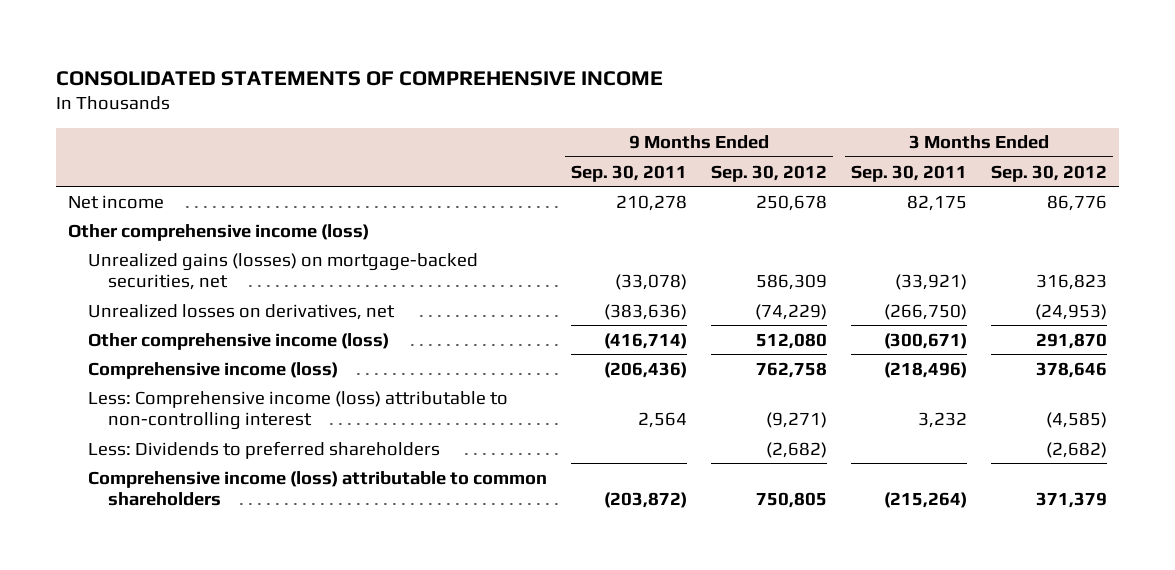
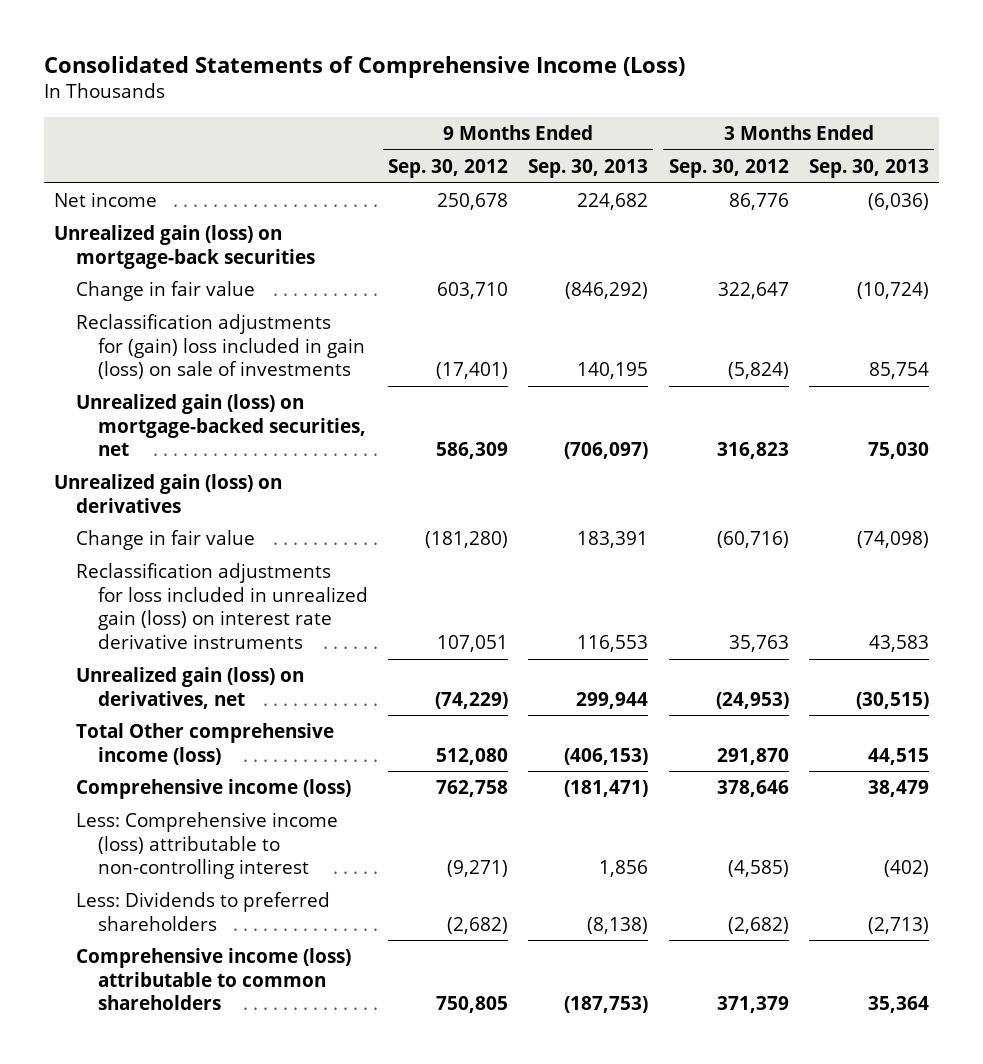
[56,70,664,86] CONSOLIDATED STATEMENTS OF COMPREHENSIVE INCOME -> [44,56,686,79] Consolidated Statements of Comprehensive Income (Loss)
[570,164,687,182] Sep. 30, 2011 -> none
[851,164,968,182] Sep. 30, 2011 -> none
none -> [528,158,649,178] Sep. 30, 2013
none -> [808,158,929,178] Sep. 30, 2013
[68,223,370,241] Other comprehensive income (loss) -> none
none -> [54,225,316,269] Unrealized gain (loss) on mortgage-back securities
none -> [76,281,256,302] Change in fair value
none -> [76,314,366,380] Reclassification adjustments for (gain) loss included in gain (loss) on sale of investments
[87,252,478,291] Unrealized gains (losses) on mortgage-backed securities, net -> [76,394,367,457] Unrealized gain (loss) on mortgage-backed securities, net
none -> [54,474,283,513] Unrealized gain (loss) on derivatives
none -> [76,530,256,551] Change in fair value
none -> [76,563,369,649] Reclassification adjustments for loss included in unrealized gain (loss) on interest rate derivative instruments
[87,303,395,320] Unrealized losses on derivatives, net -> [76,667,305,709] Unrealized gain (loss) on derivatives, net
[87,332,389,350] Other comprehensive income (loss) -> [76,723,335,765] Total Other comprehensive income (loss)

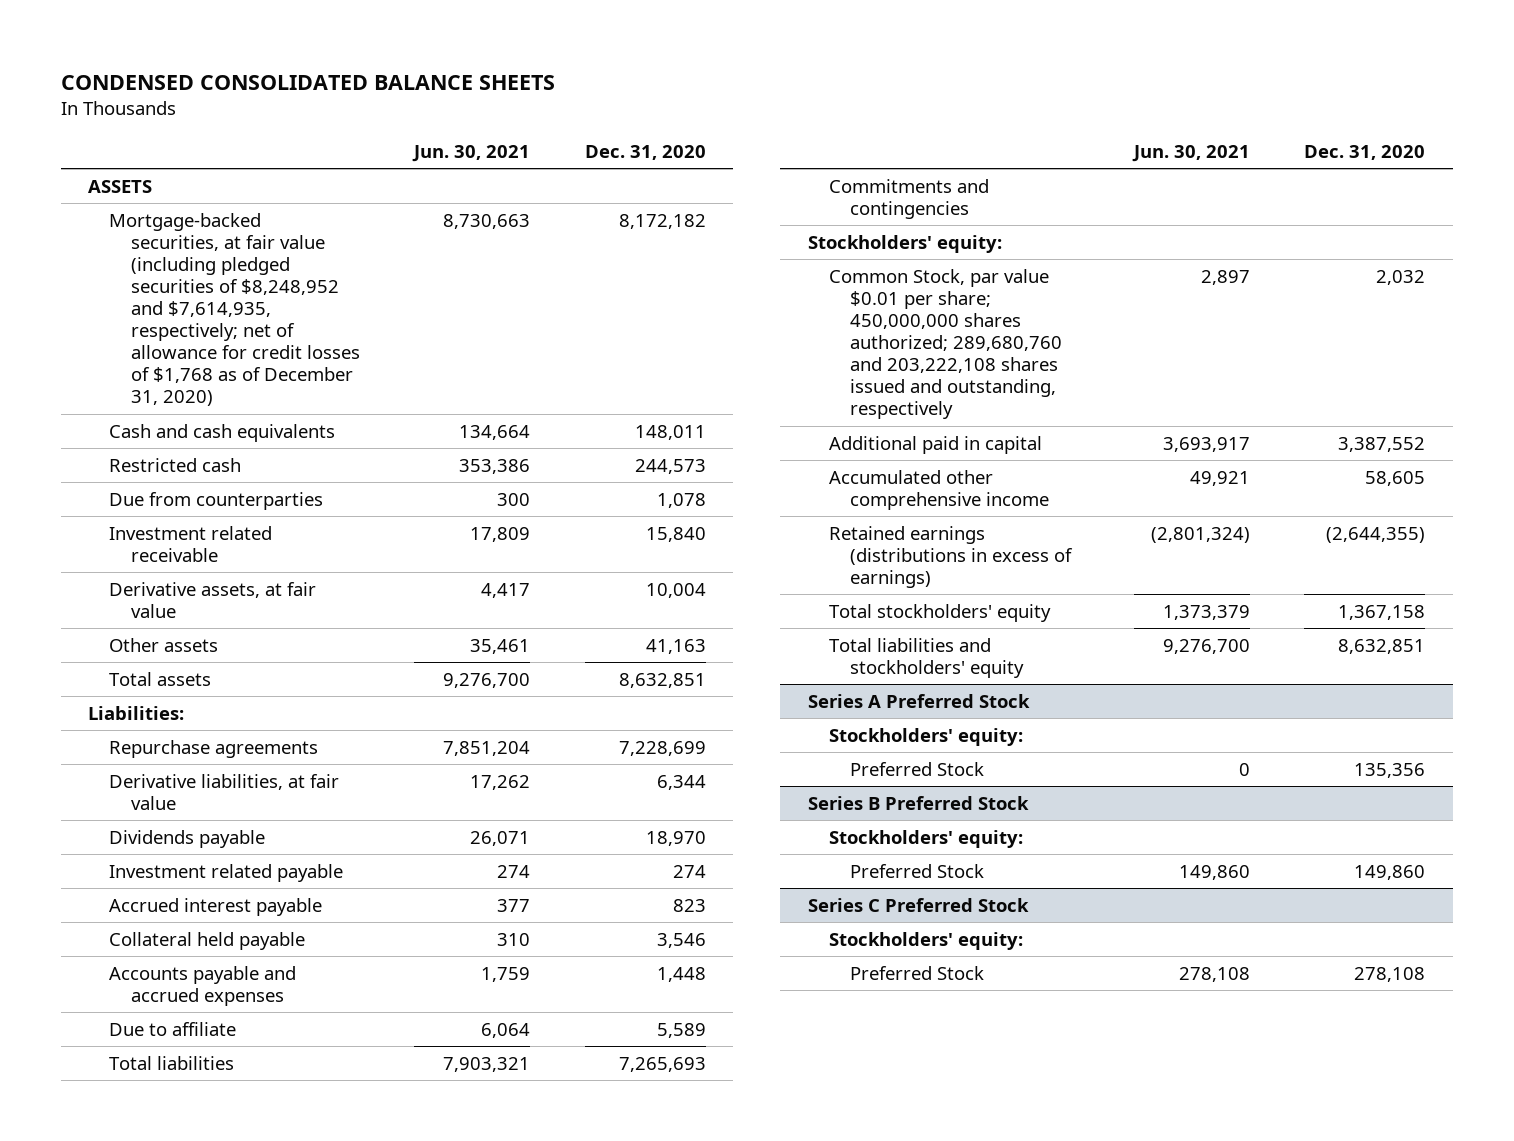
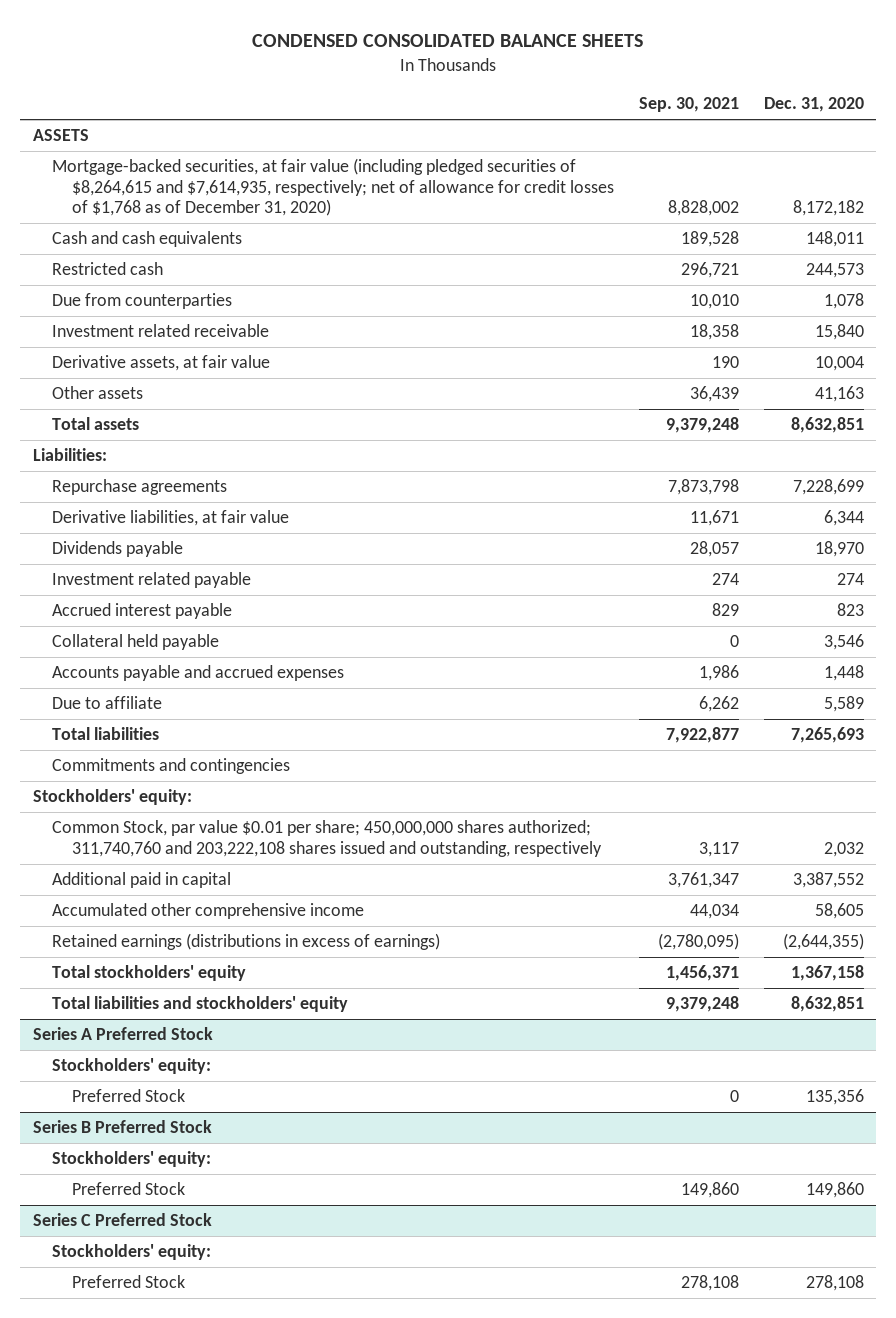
[412,144,531,162] Jun. 30, 2021 -> none
none -> [638,97,739,113] Sep. 30, 2021
[109,212,360,407] Mortgage-backed securities, at fair value (including pledged securities of $8,248,952 and $7,614,935, respectively; net of allowance for credit losses of $1,768 as of December 31, 2020) -> [52,158,614,216] Mortgage-backed securities, at fair value (including pledged securities of $8,264,615 and $7,614,935, respectively; net of allowance for credit losses of $1,768 as of December 31, 2020)
[828,268,1062,420] Common Stock, par value $0.01 per share; 450,000,000 shares authorized; 289,680,760 and 203,222,108 shares issued and outstanding, respectively -> [52,820,602,857] Common Stock, par value $0.01 per share; 450,000,000 shares authorized; 311,740,760 and 203,222,108 shares issued and outstanding, respectively

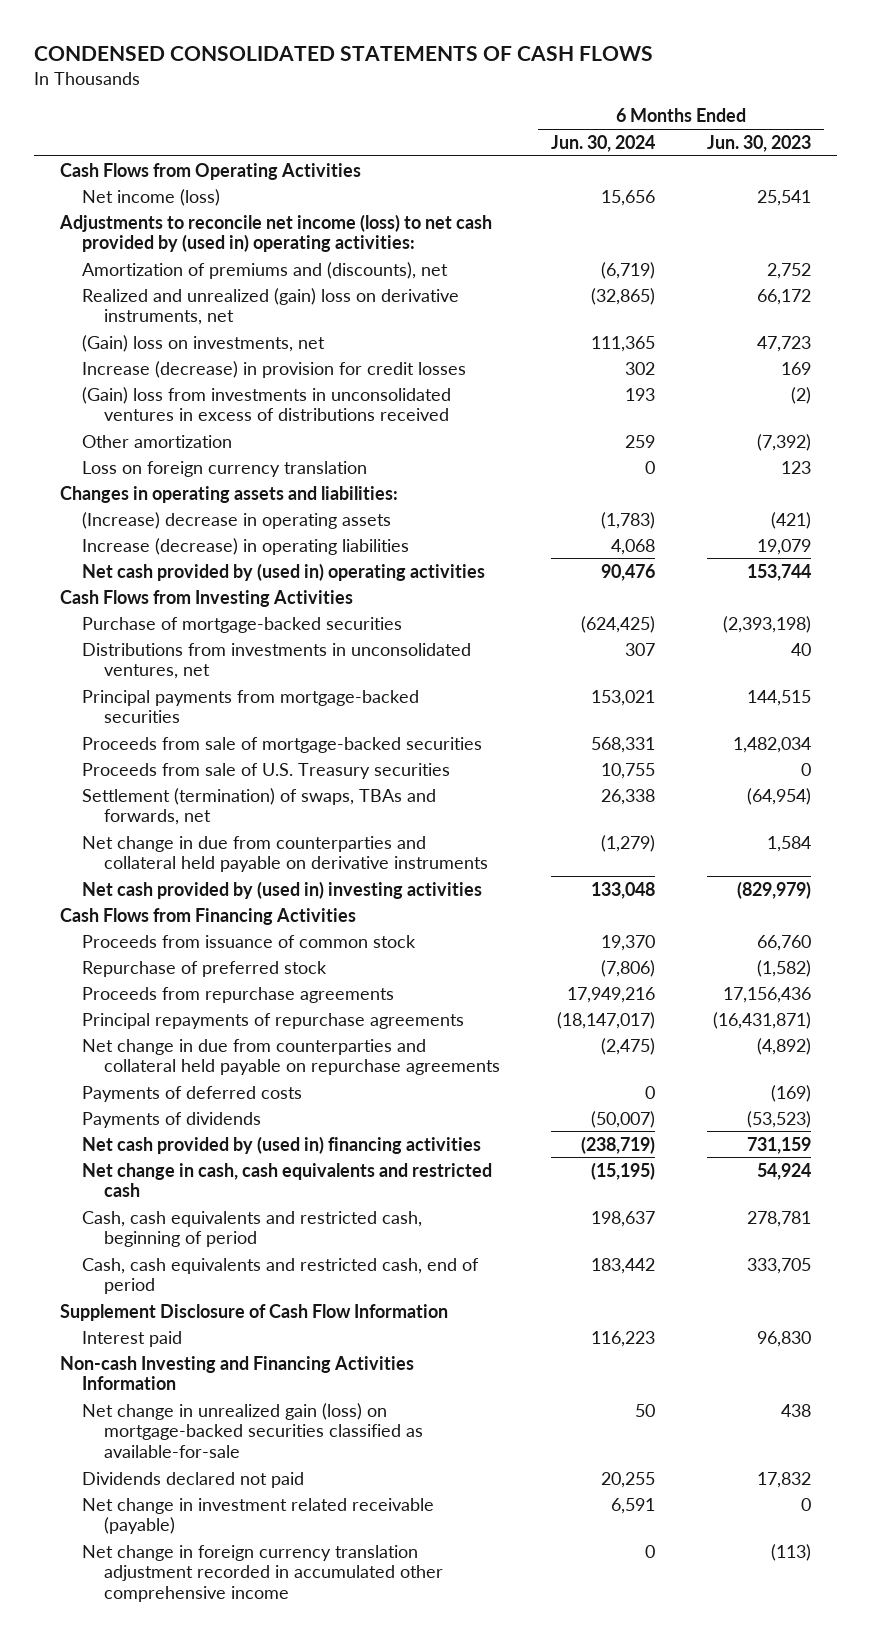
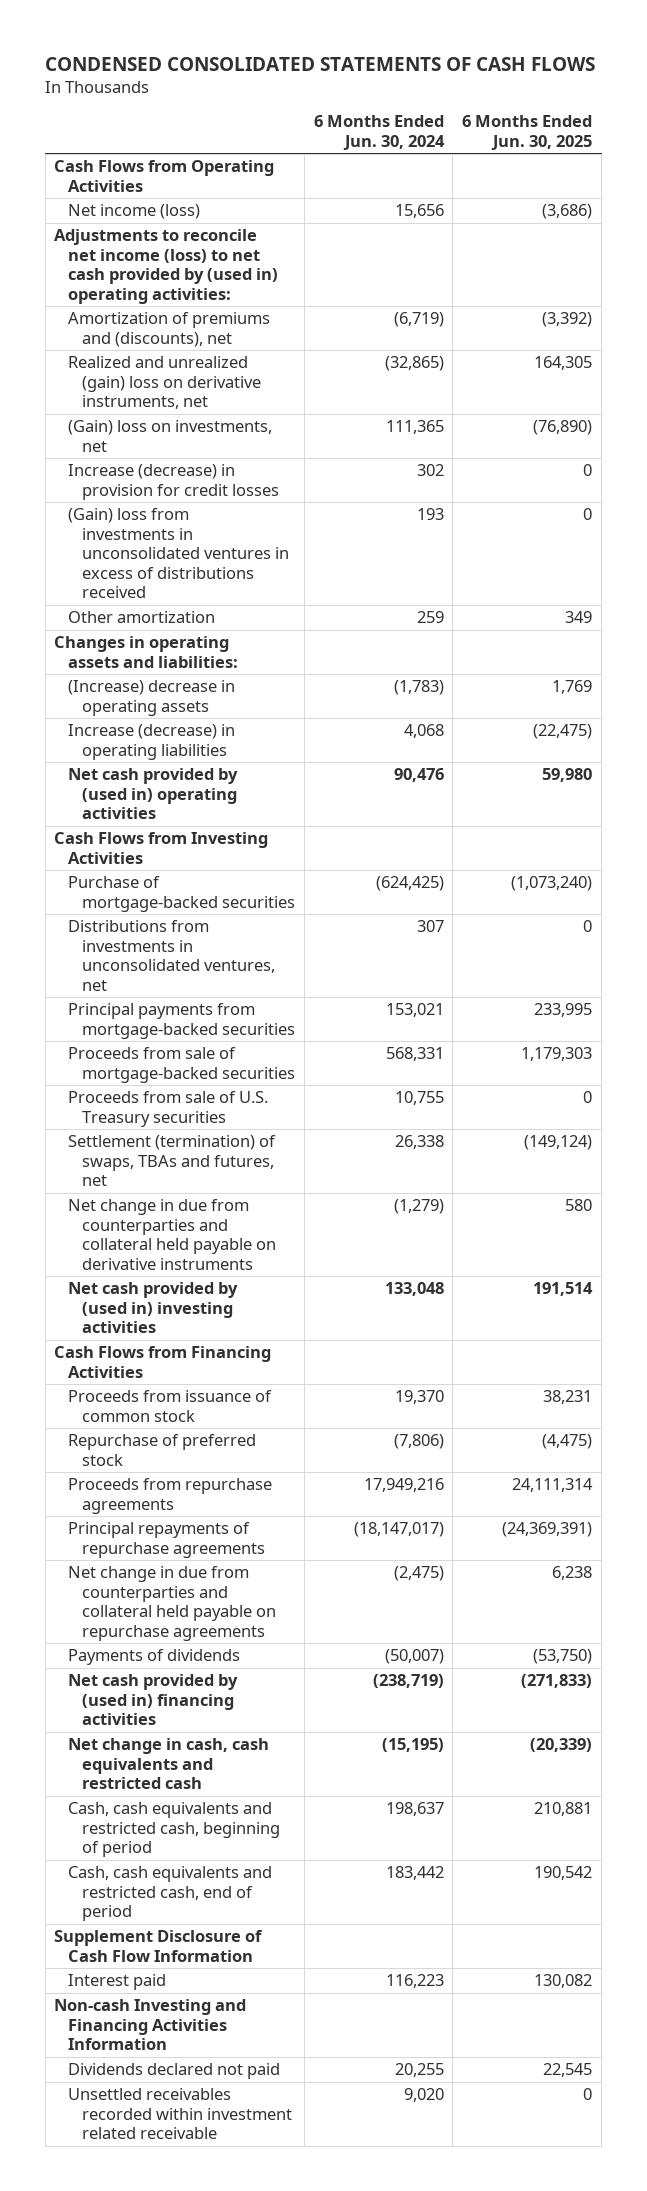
[707,134,812,152] Jun. 30, 2023 -> none
none -> [462,115,593,150] 6 Months Ended Jun. 30, 2025
[81,460,367,477] Loss on foreign currency translation -> none
[81,787,436,826] Settlement (termination) of swaps, TBAs and forwards, net -> [68,1135,277,1187] Settlement (termination) of swaps, TBAs and futures, net
[81,1085,302,1102] Payments of deferred costs -> none
[81,1402,423,1459] Net change in unrealized gain (loss) on mortgage-backed securities classified as available-for-sale -> none
[81,1497,434,1535] Net change in investment related receivable (payable) -> none
[81,1544,443,1603] Net change in foreign currency translation adjustment recorded in accumulated other comprehensive income -> none
none -> [68,2088,292,2140] Unsettled receivables recorded within investment related receivable

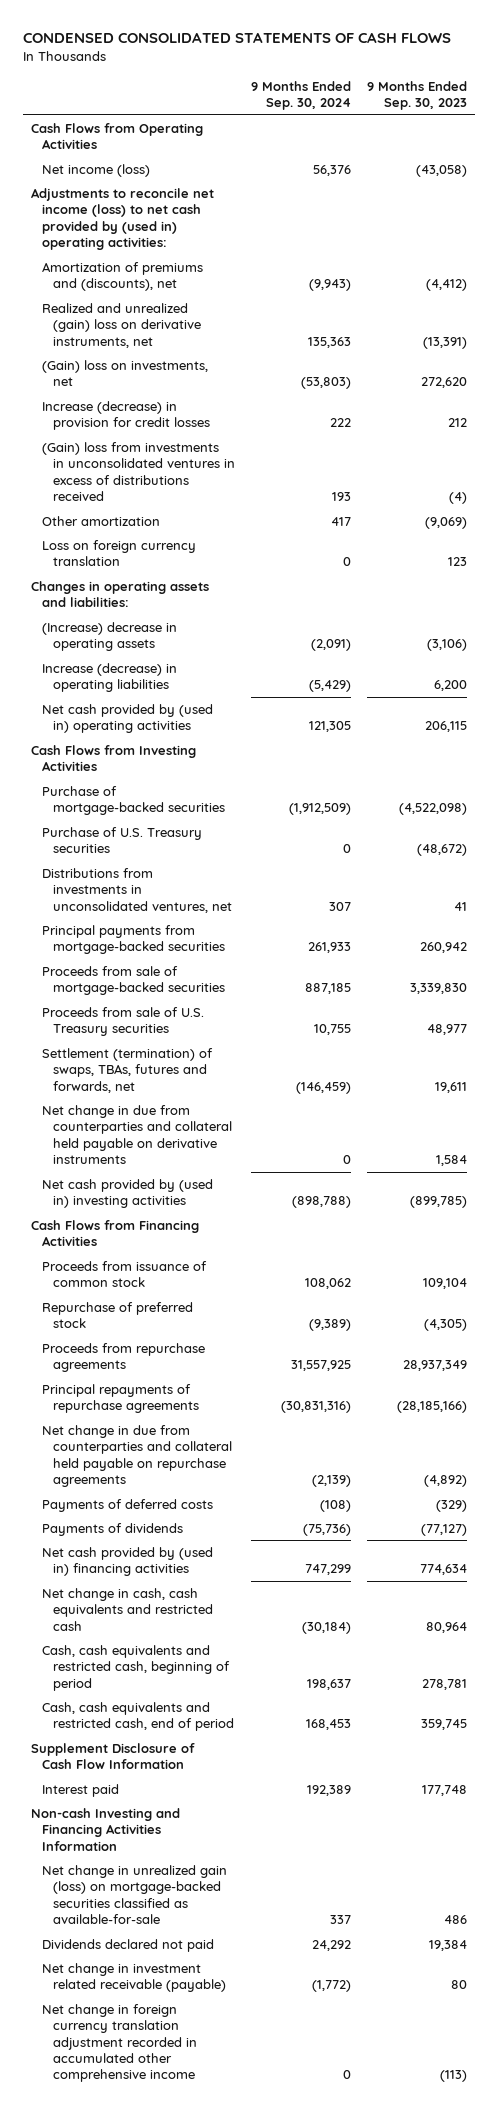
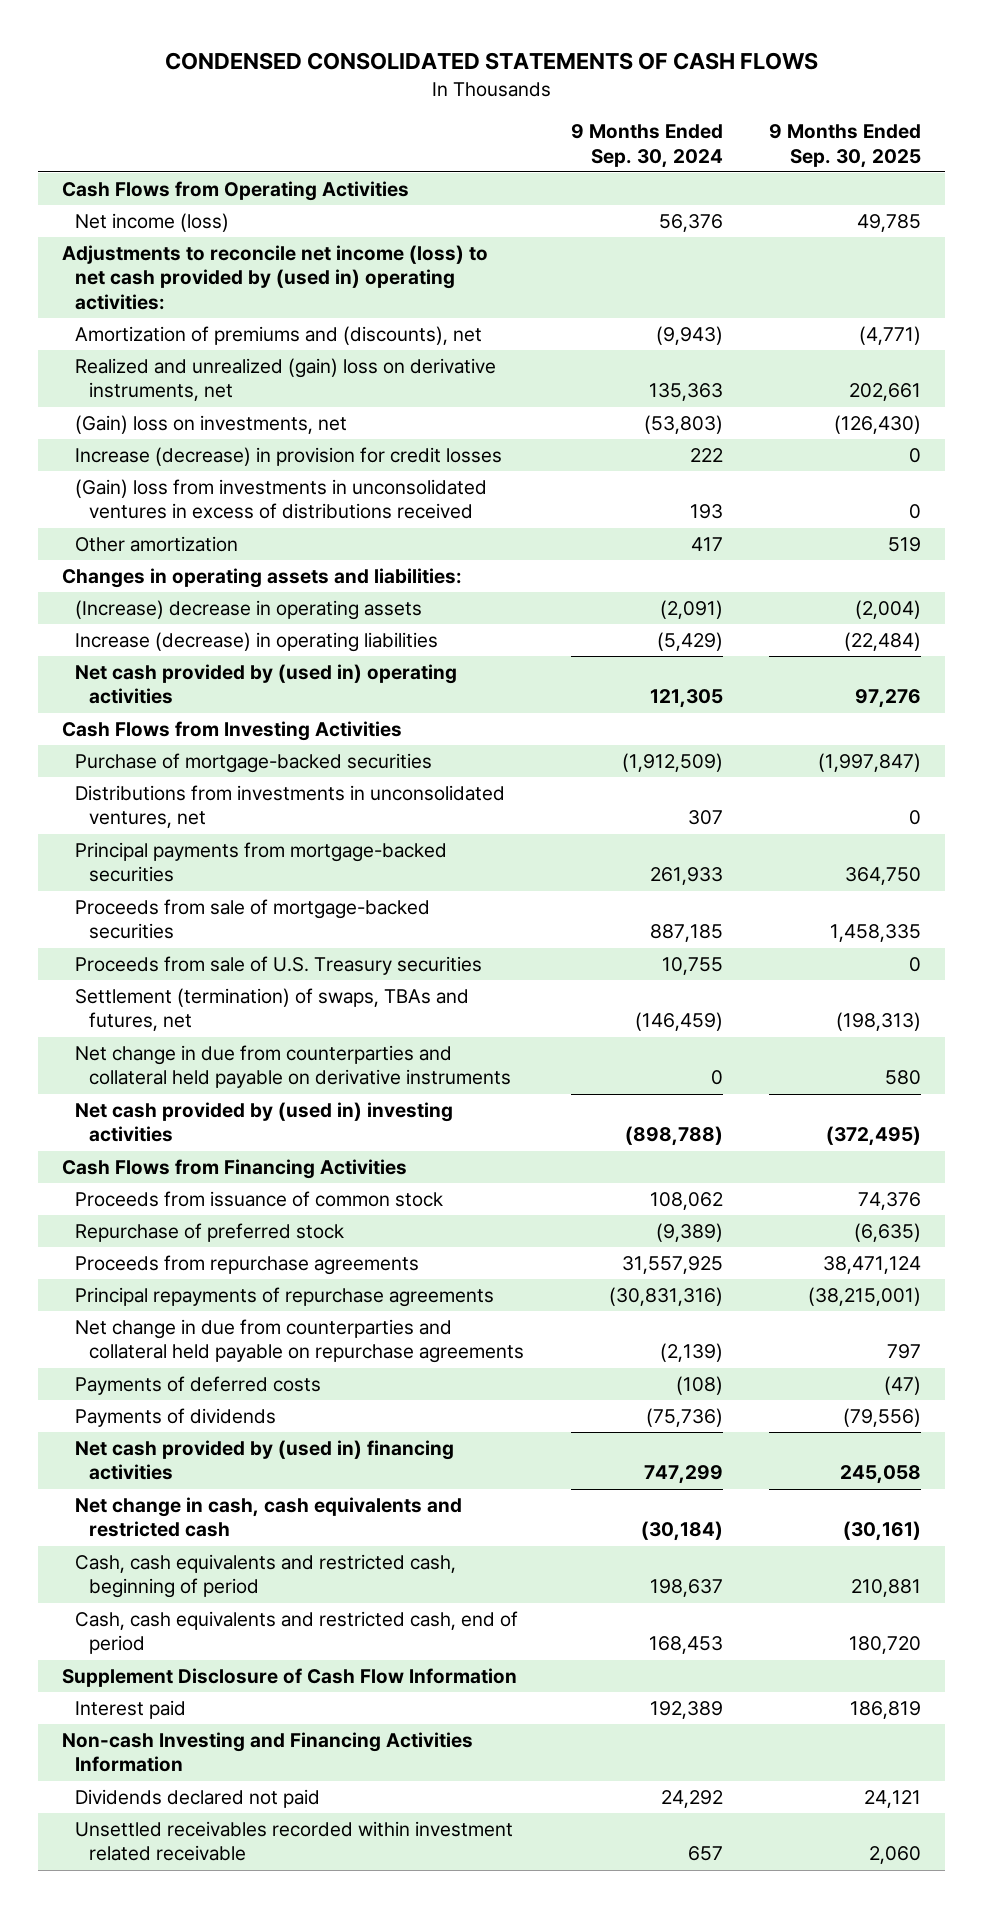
[367,80,468,111] 9 Months Ended Sep. 30, 2023 -> none
none -> [769,124,922,168] 9 Months Ended Sep. 30, 2025
[42,539,197,567] Loss on foreign currency translation -> none
[42,826,203,854] Purchase of U.S. Treasury securities -> none
[42,1047,214,1093] Settlement (termination) of swaps, TBAs, futures and forwards, net -> [75,988,470,1032] Settlement (termination) of swaps, TBAs and futures, net
[42,1864,228,1925] Net change in unrealized gain (loss) on mortgage-backed securities classified as available-for-sale -> none
[42,1962,227,1993] Net change in investment related receivable (payable) -> none
[42,2003,198,2083] Net change in foreign currency translation adjustment recorded in accumulated other comprehensive income -> none
none -> [75,1821,514,1862] Unsettled receivables recorded within investment related receivable

